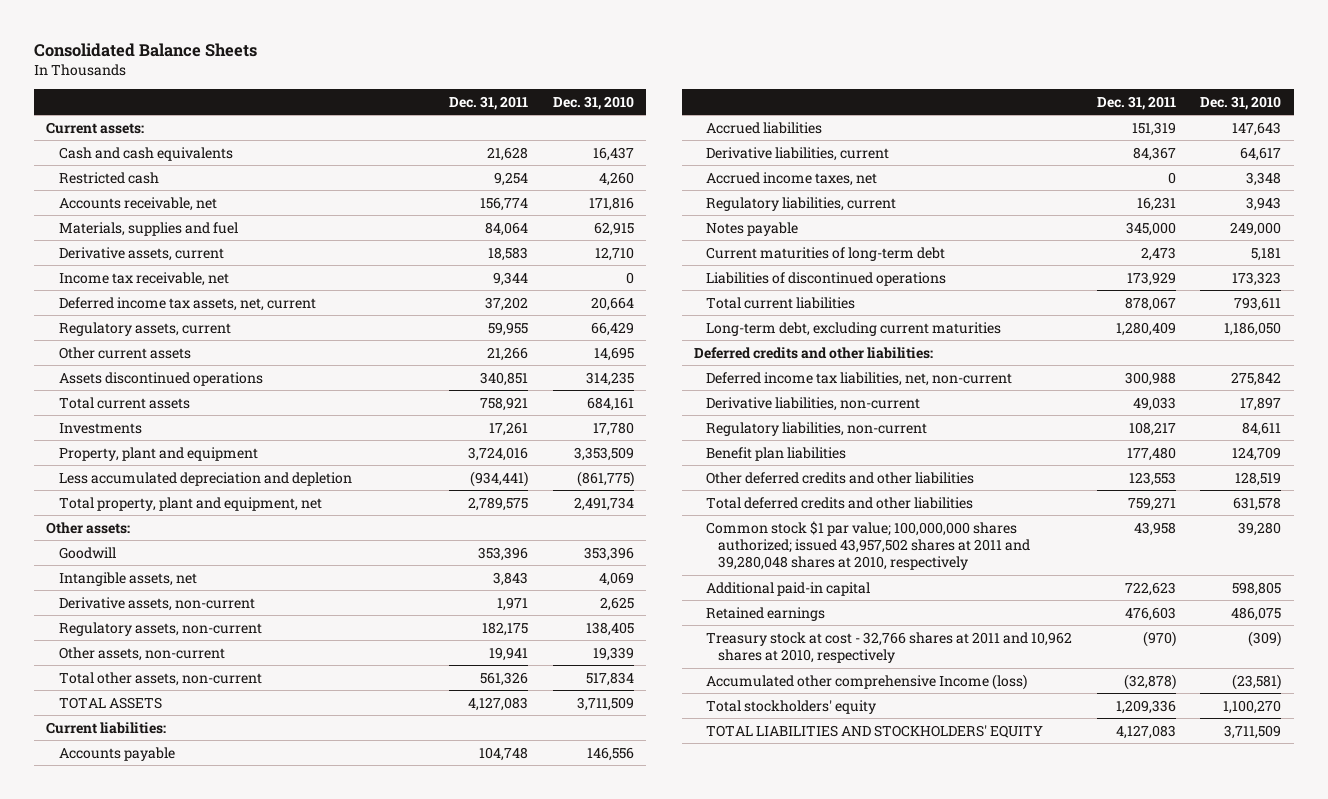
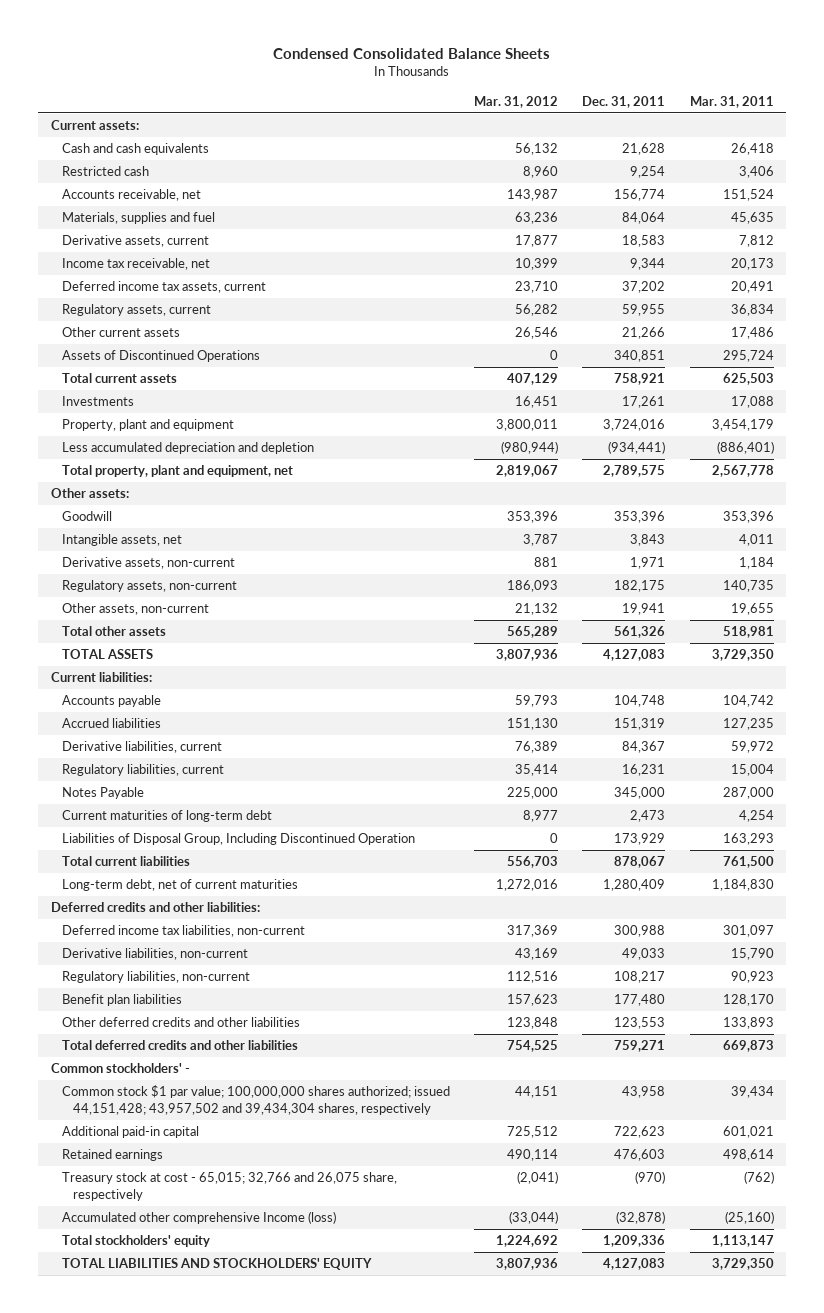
[33,42,257,57] Consolidated Balance Sheets -> [273,47,551,59] Condensed Consolidated Balance Sheets
[552,95,634,110] Dec. 31, 2010 -> none
none -> [474,95,559,108] Mar. 31, 2012
none -> [689,95,774,108] Mar. 31, 2011
[58,296,316,311] Deferred income tax assets, net, current -> [61,281,266,294] Deferred income tax assets, current
[58,371,263,386] Assets discontinued operations -> [61,350,260,363] Assets of Discontinued Operations
[58,671,262,686] Total other assets, non-current -> [61,626,166,637] Total other assets
[706,171,878,186] Accrued income taxes, net -> none
[706,221,799,236] Notes payable -> [61,787,144,800] Notes Payable
[706,271,947,286] Liabilities of discontinued operations -> [61,833,415,846] Liabilities of Disposal Group, Including Discontinued Operation
[706,321,1002,336] Long-term debt, excluding current maturities -> [61,879,298,892] Long-term debt, net of current maturities
[706,371,1013,386] Deferred income tax liabilities, net, non-current -> [61,925,305,938] Deferred income tax liabilities, non-current
none -> [50,1063,190,1074] Common stockholders' -
[706,520,1031,571] Common stock $1 par value; 100,000,000 shares authorized; issued 43,957,502 shares at 2011 and 39,280,048 shares at 2010, respectively -> [61,1085,450,1115] Common stock $1 par value; 100,000,000 shares authorized; issued 44,151,428; 43,957,502 and 39,434,304 shares, respectively
[706,631,1073,664] Treasury stock at cost - 32,766 shares at 2011 and 10,962 shares at 2010, respectively -> [61,1172,397,1201] Treasury stock at cost - 65,015; 32,766 and 26,075 share, respectively

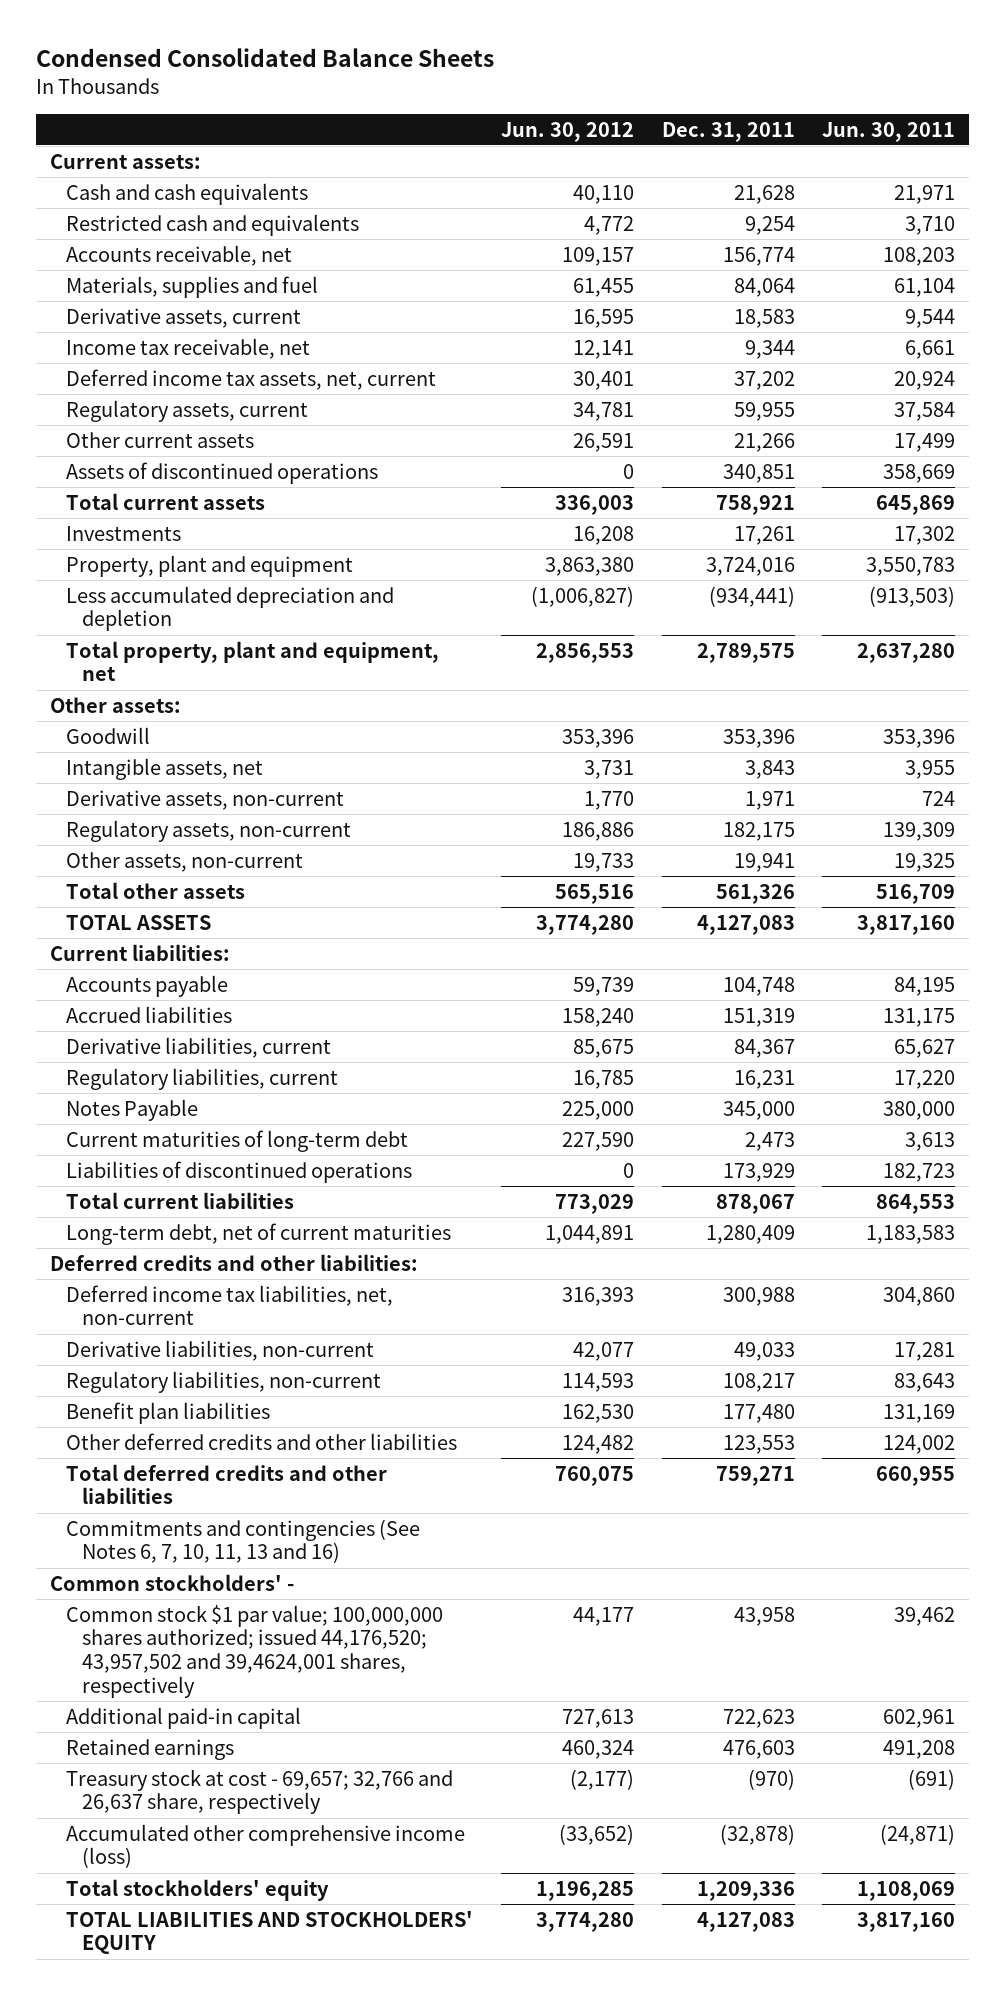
[474,95,559,108] Mar. 31, 2012 -> none
[689,95,774,108] Mar. 31, 2011 -> none
none -> [500,121,634,142] Jun. 30, 2012
none -> [822,121,956,142] Jun. 30, 2011
[61,166,149,177] Restricted cash -> [66,213,360,236] Restricted cash and equivalents
[61,281,266,294] Deferred income tax assets, current -> [66,368,437,390] Deferred income tax assets, net, current
[61,350,260,363] Assets of Discontinued Operations -> [66,461,379,484] Assets of discontinued operations
[61,833,415,846] Liabilities of Disposal Group, Including Discontinued Operation -> [66,1160,413,1183] Liabilities of discontinued operations
[61,925,305,938] Deferred income tax liabilities, non-current -> [66,1284,394,1326] Deferred income tax liabilities, net, non-current
none -> [66,1518,421,1564] Commitments and contingencies (See Notes 6, 7, 10, 11, 13 and 16)
[61,1085,450,1115] Common stock $1 par value; 100,000,000 shares authorized; issued 44,151,428; 43,957,502 and 39,434,304 shares, respectively -> [66,1604,444,1699] Common stock $1 par value; 100,000,000 shares authorized; issued 44,176,520; 43,957,502 and 39,4624,001 shares, respectively
[61,1172,397,1201] Treasury stock at cost - 65,015; 32,766 and 26,075 share, respectively -> [66,1768,454,1815] Treasury stock at cost - 69,657; 32,766 and 26,637 share, respectively
[61,1211,336,1225] Accumulated other comprehensive Income (loss) -> [66,1823,466,1869] Accumulated other comprehensive income (loss)

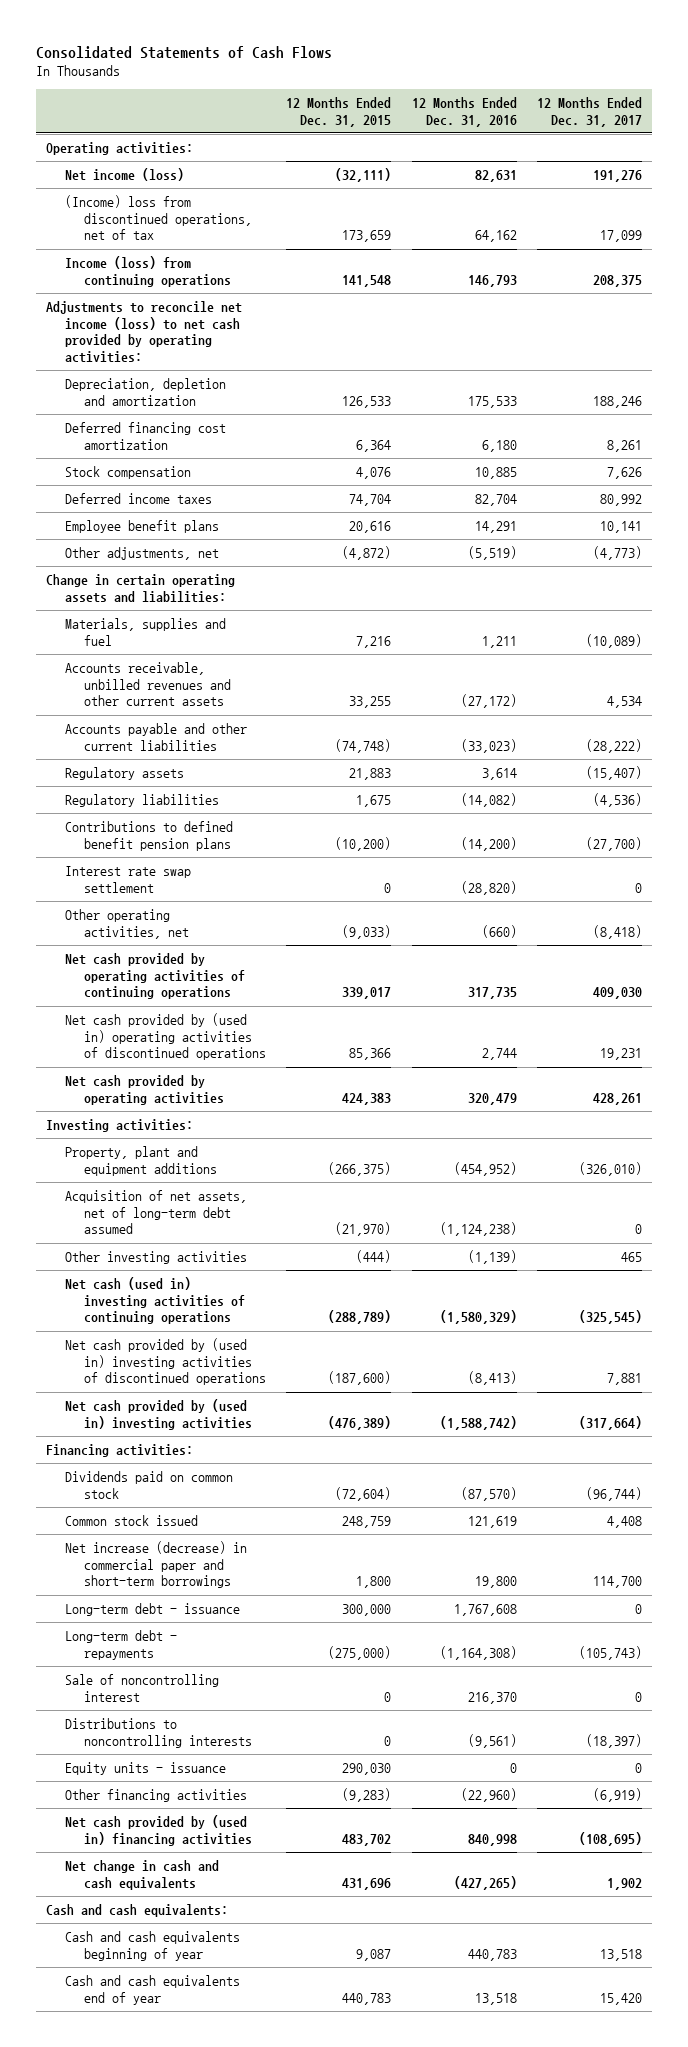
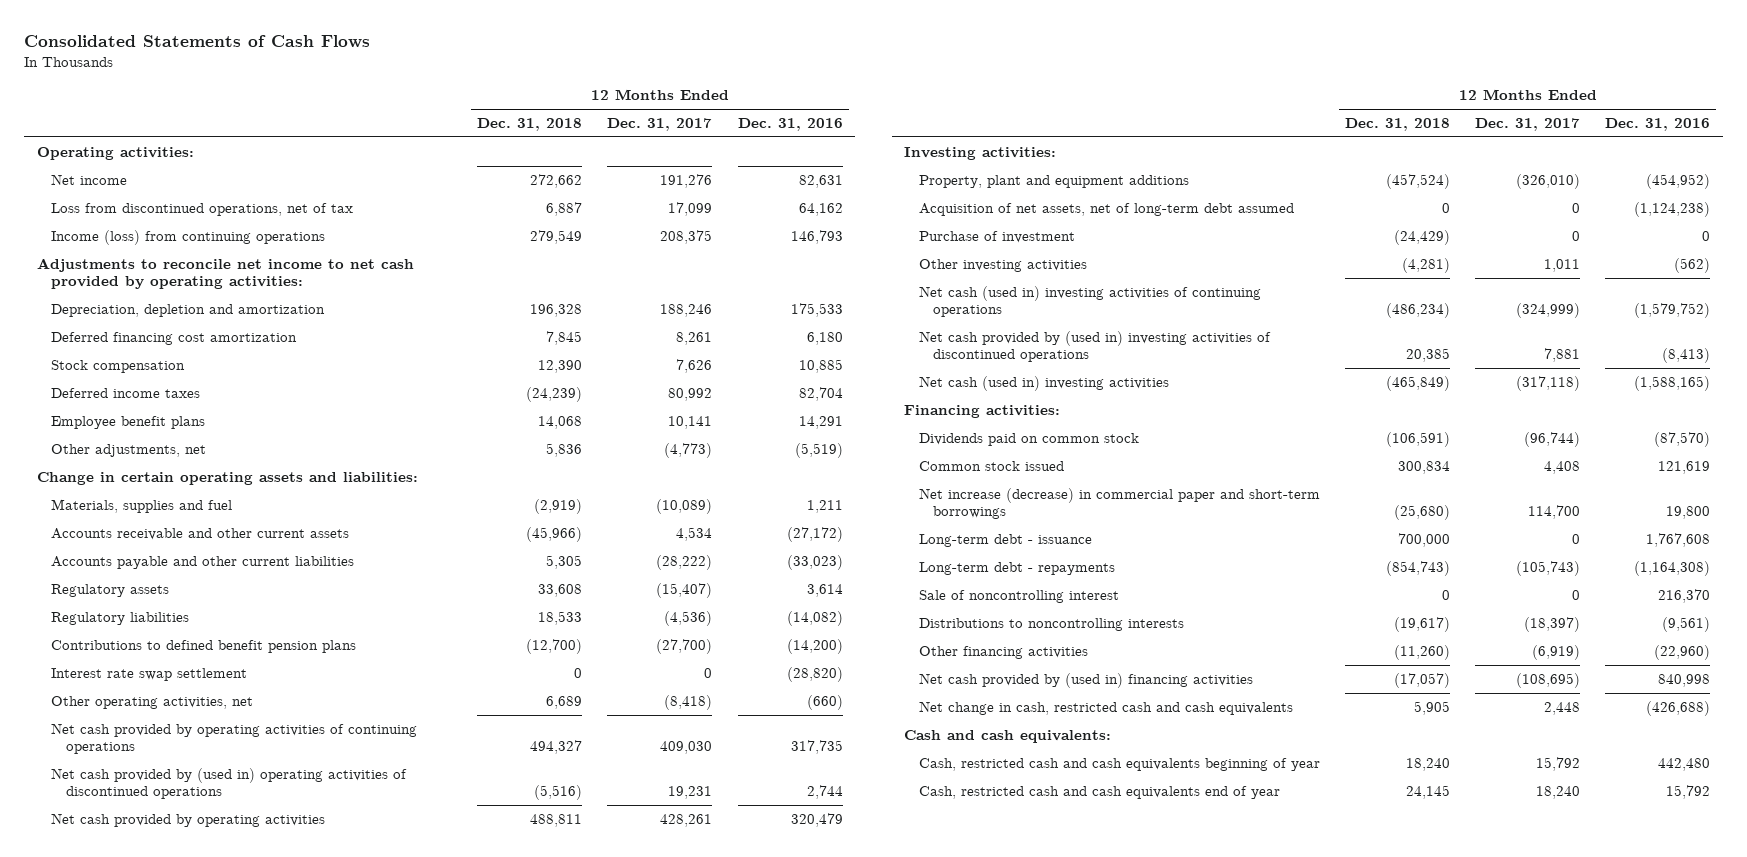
[286,97,392,127] 12 Months Ended Dec. 31, 2015 -> none
none -> [477,117,583,131] Dec. 31, 2018
[64,168,184,182] Net income (loss) -> [51,173,128,185] Net income
[64,195,253,241] (Income) loss from discontinued operations, net of tax -> [51,202,354,216] Loss from discontinued operations, net of tax
[45,301,242,363] Adjustments to reconcile net income (loss) to net cash provided by operating activities: -> [36,257,414,289] Adjustments to reconcile net income to net cash provided by operating activities:
[64,662,232,707] Accounts receivable, unbilled revenues and other current assets -> [51,527,350,540] Accounts receivable and other current assets
none -> [918,230,1075,243] Purchase of investment
[467,1250,517,1265] (1,139) -> [1674,257,1711,273] (562)
[620,1252,642,1263] 465 -> [1544,258,1581,272] 1,011
[439,1310,517,1325] (1,580,329) -> [1634,302,1711,318] (1,579,752)
[578,1310,642,1325] (325,545) -> [1516,302,1581,318] (324,999)
[64,1399,253,1430] Net cash provided by (used in) investing activities -> [918,375,1169,391] Net cash (used in) investing activities
[439,1415,517,1430] (1,588,742) -> [1634,375,1711,391] (1,588,165)
[578,1415,642,1430] (317,664) -> [1516,375,1581,391] (317,118)
[64,1762,226,1776] Equity units - issuance -> none
[64,1860,219,1890] Net change in cash and cash equivalents -> [918,700,1293,715] Net change in cash, restricted cash and cash equivalents
[453,1875,517,1890] (427,265) -> [1646,700,1711,716] (426,688)
[606,1877,642,1890] 1,902 -> [1544,701,1581,715] 2,448
[64,1931,240,1961] Cash and cash equivalents beginning of year -> [918,757,1320,771] Cash, restricted cash and cash equivalents beginning of year
[467,1948,517,1961] 440,783 -> [1658,757,1711,771] 442,480
[599,1948,642,1961] 13,518 -> [1536,756,1581,771] 15,792
[64,1975,240,2005] Cash and cash equivalents end of year -> [918,785,1280,799] Cash, restricted cash and cash equivalents end of year
[474,1992,517,2005] 13,518 -> [1666,784,1711,799] 15,792
[599,1992,642,2005] 15,420 -> [1536,785,1581,799] 18,240

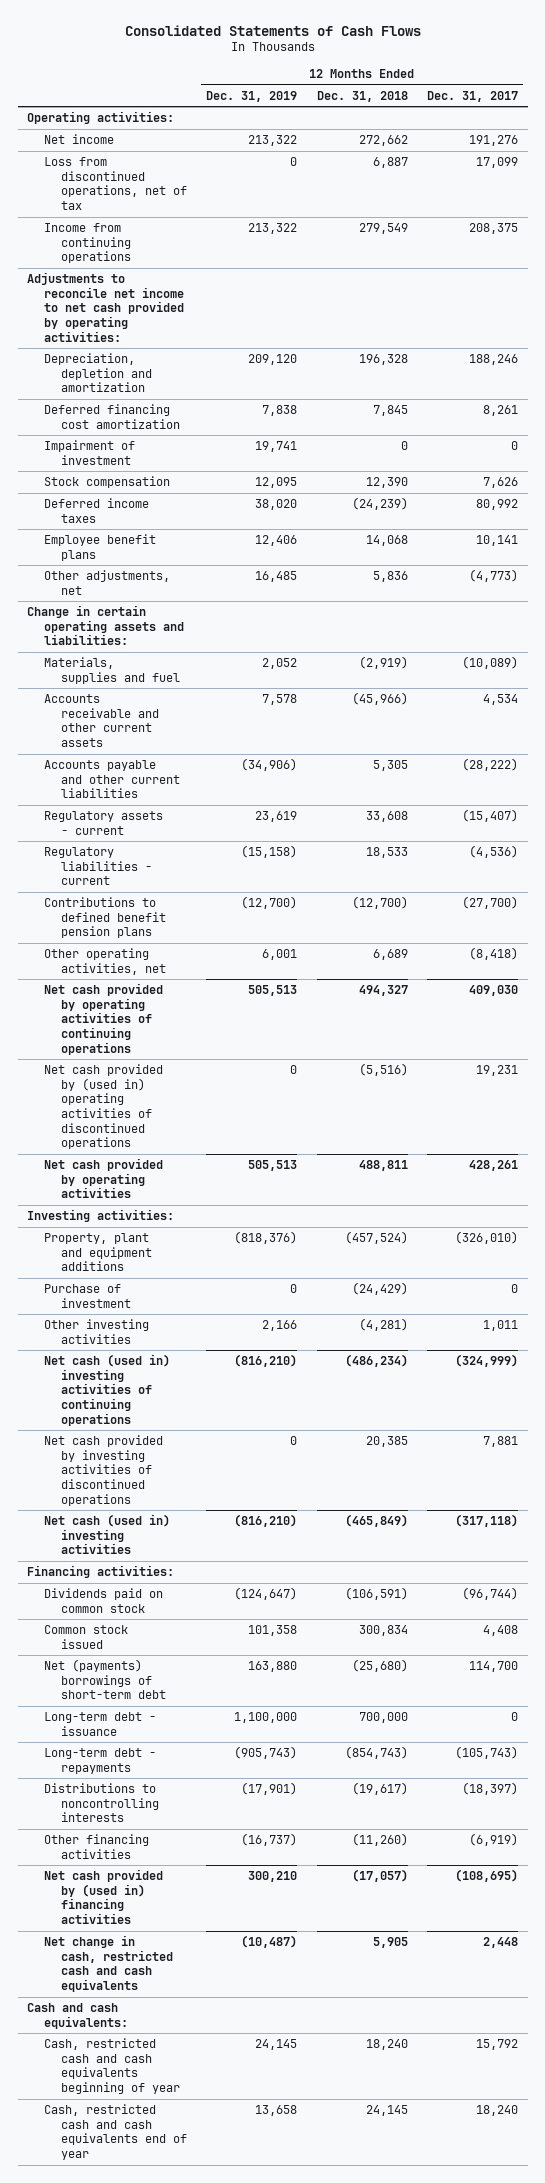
[737,117,843,131] Dec. 31, 2016 -> none
none -> [206,90,298,102] Dec. 31, 2019
[51,229,326,245] Income (loss) from continuing operations -> [44,223,131,264] Income from continuing operations
none -> [44,440,136,465] Impairment of investment
[51,583,170,597] Regulatory assets -> [44,811,164,835] Regulatory assets - current
[51,611,190,625] Regulatory liabilities -> [44,847,152,886] Regulatory liabilities - current
[51,667,248,681] Interest rate swap settlement -> none
[918,202,1294,216] Acquisition of net assets, net of long-term debt assumed -> none
[918,330,1271,362] Net cash provided by (used in) investing activities of discontinued operations -> [44,1435,164,1506] Net cash provided by investing activities of discontinued operations
[918,487,1320,519] Net increase (decrease) in commercial paper and short-term borrowings -> [44,1659,166,1700] Net (payments) borrowings of short-term debt
[918,589,1119,603] Sale of noncontrolling interest -> none

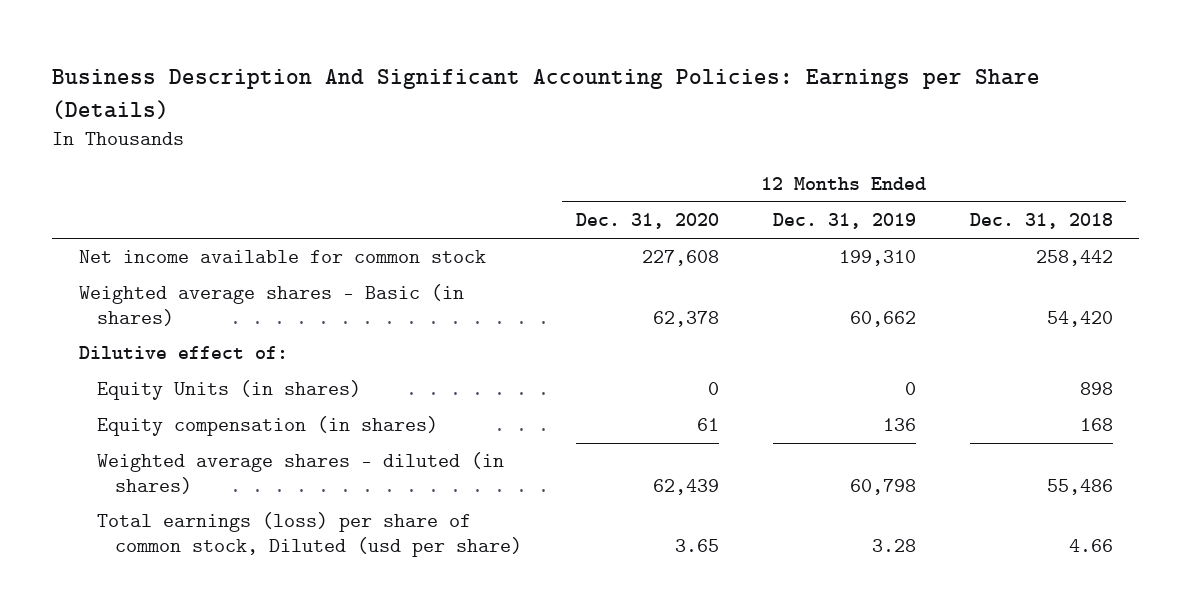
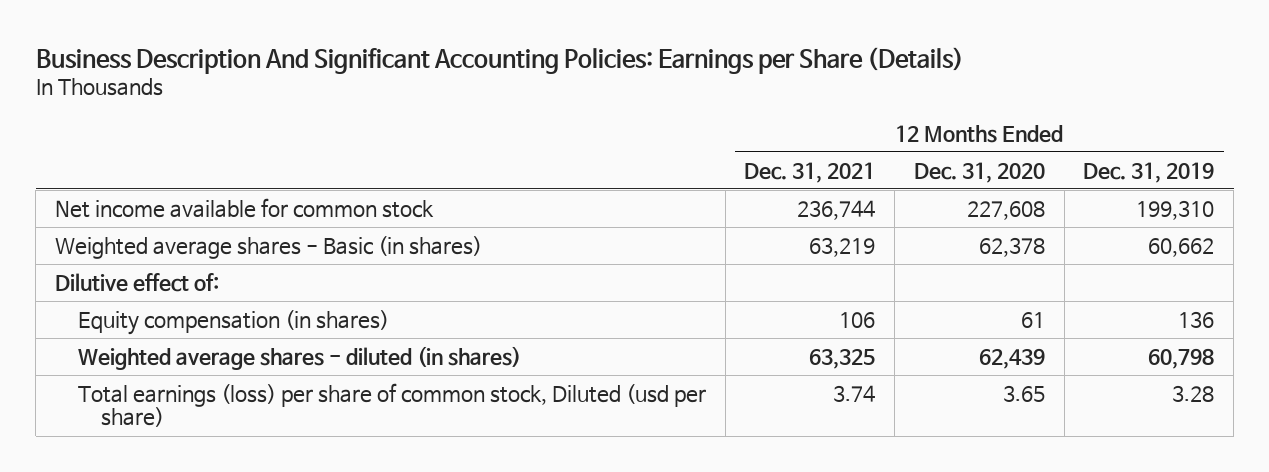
[969,213,1113,230] Dec. 31, 2018 -> none
none -> [744,161,876,183] Dec. 31, 2021
[96,380,361,401] Equity Units (in shares) -> none

